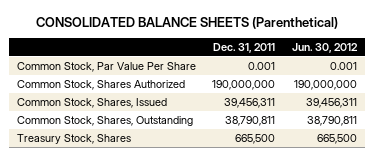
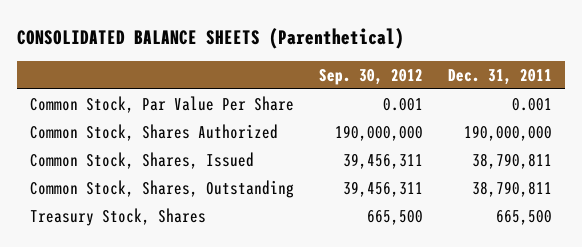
[291,42,358,53] Jun. 30, 2012 -> none
none -> [318,68,423,85] Sep. 30, 2012
[224,98,276,109] 39,456,311 -> [472,153,553,170] 38,790,811

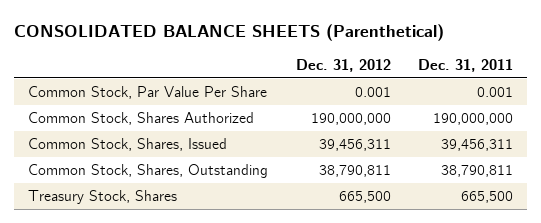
[318,68,423,85] Sep. 30, 2012 -> none
none -> [295,58,391,72] Dec. 31, 2012
[472,153,553,170] 38,790,811 -> [441,139,514,152] 39,456,311

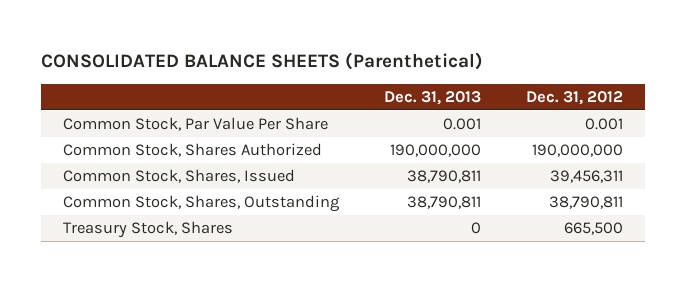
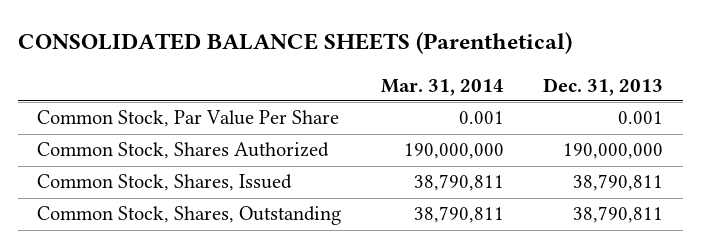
[525,91,623,106] Dec. 31, 2012 -> none
none -> [380,78,504,96] Mar. 31, 2014
[63,221,234,239] Treasury Stock, Shares -> none

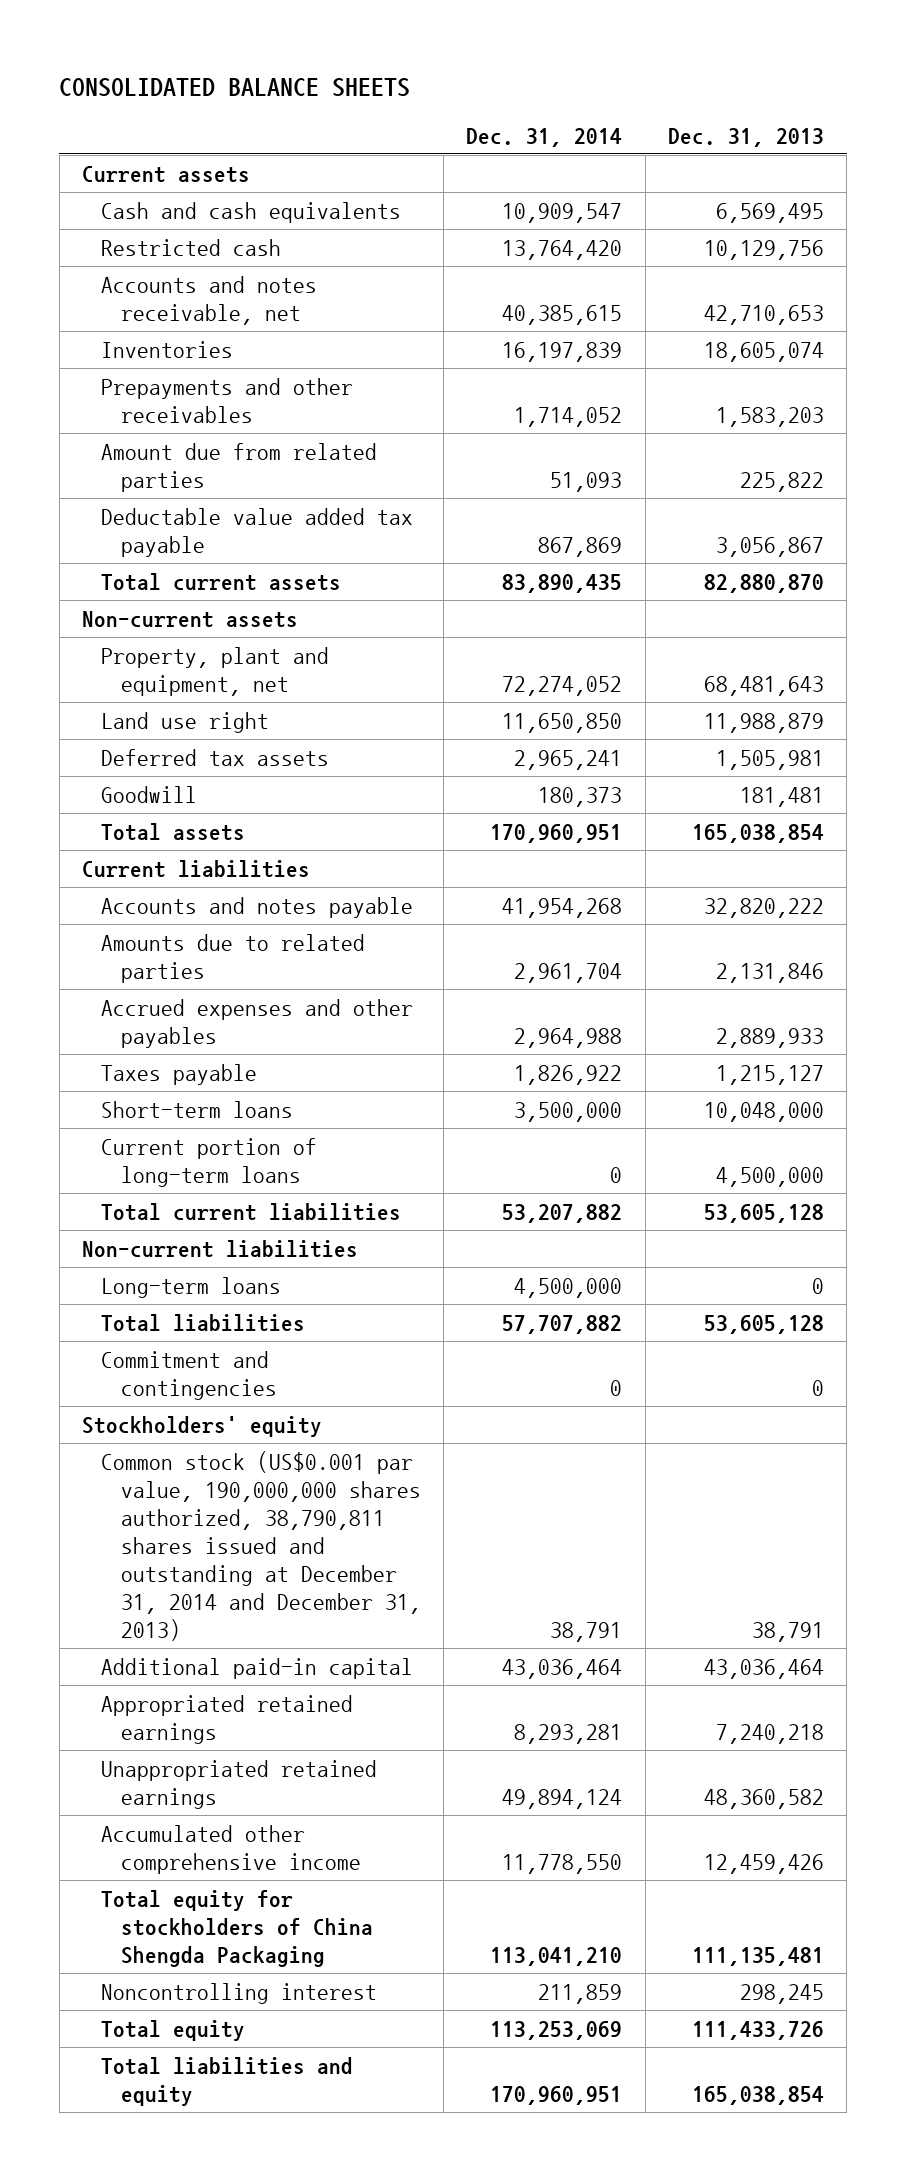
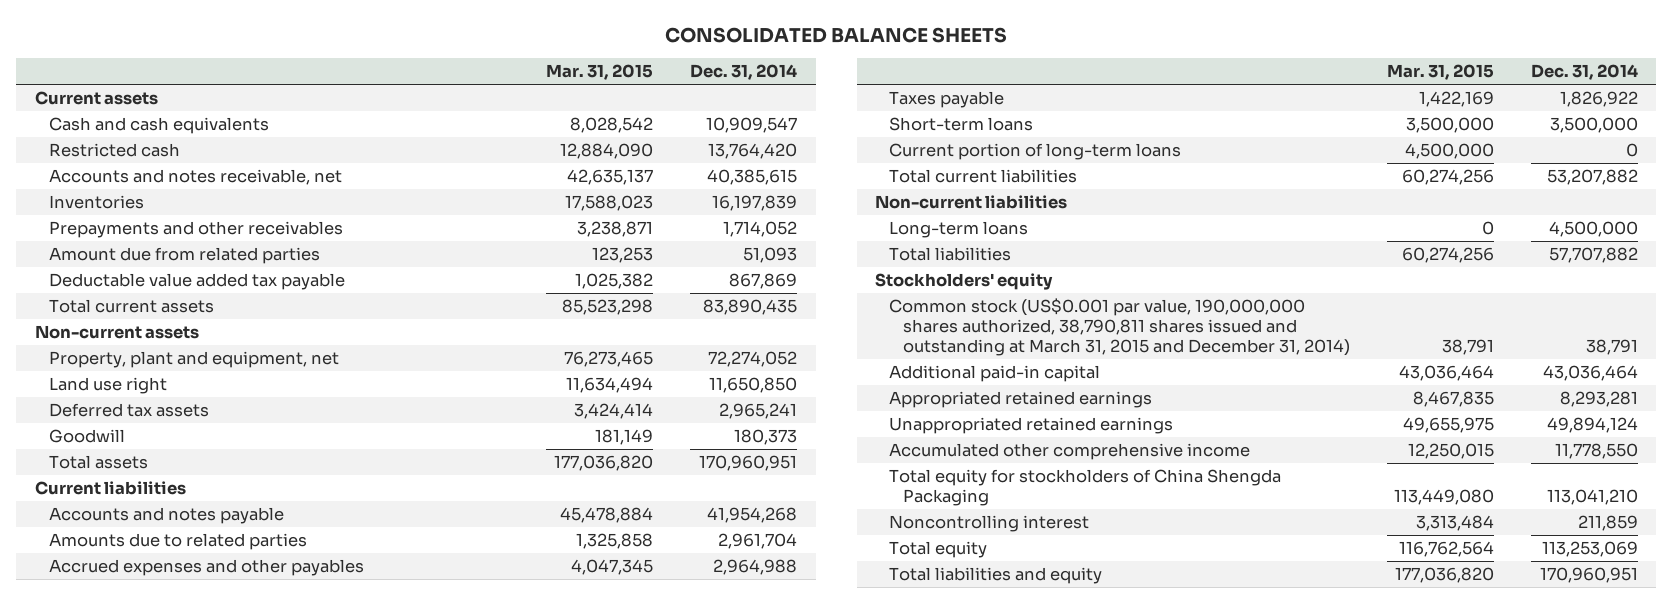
[667,127,824,147] Dec. 31, 2013 -> none
none -> [546,64,654,81] Mar. 31, 2015
[101,1350,277,1400] Commitment and contingencies -> none
[101,1450,421,1642] Common stock (US$0.001 par value, 190,000,000 shares authorized, 38,790,811 shares issued and outstanding at December 31, 2014 and December 31, 2013) -> [888,297,1350,357] Common stock (US$0.001 par value, 190,000,000 shares authorized, 38,790,811 shares issued and outstanding at March 31, 2015 and December 31, 2014)

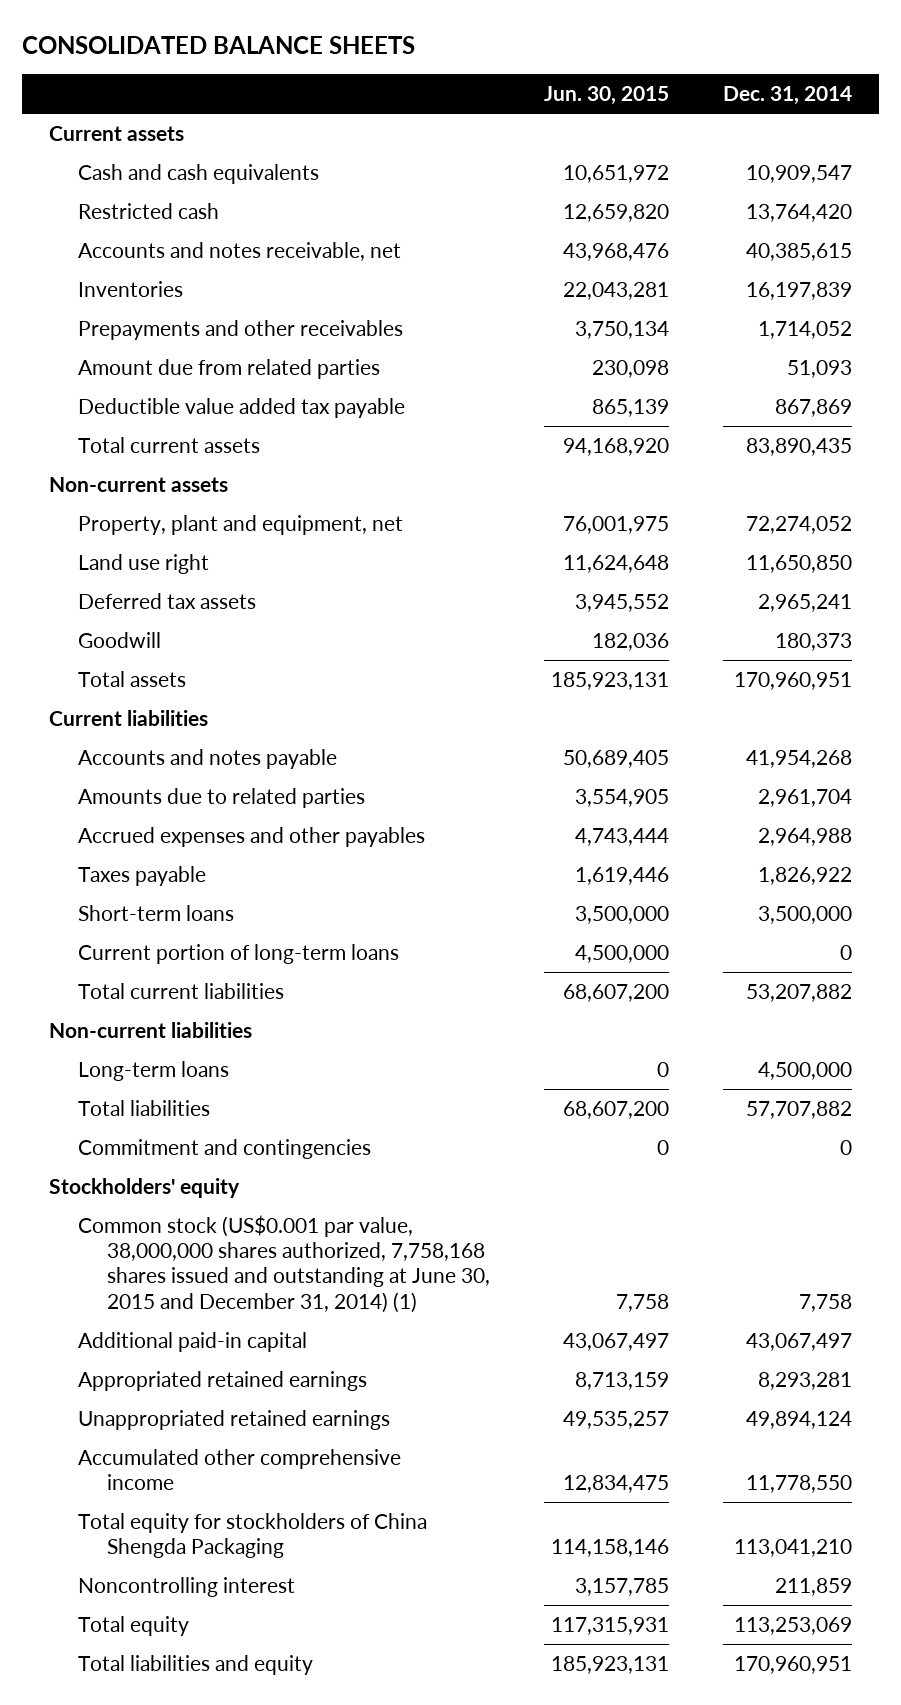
[546,64,654,81] Mar. 31, 2015 -> none
none -> [543,86,669,106] Jun. 30, 2015
[48,272,345,290] Deductable value added tax payable -> [78,397,406,418] Deductible value added tax payable
none -> [78,1138,372,1159] Commitment and contingencies
[888,297,1350,357] Common stock (US$0.001 par value, 190,000,000 shares authorized, 38,790,811 shares issued and outstanding at March 31, 2015 and December 31, 2014) -> [78,1214,491,1313] Common stock (US$0.001 par value, 38,000,000 shares authorized, 7,758,168 shares issued and outstanding at June 30, 2015 and December 31, 2014) (1)
[1585,339,1638,356] 38,791 -> [798,1293,852,1312] 7,758
[1542,364,1638,381] 43,036,464 -> [745,1332,852,1351] 43,067,497

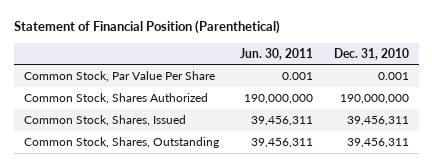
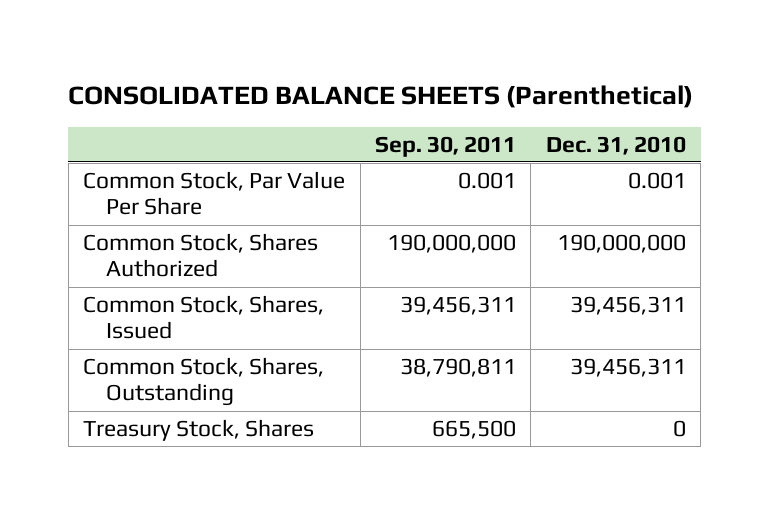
[13,20,280,35] Statement of Financial Position (Parenthetical) -> [68,84,694,108] CONSOLIDATED BALANCE SHEETS (Parenthetical)
[239,47,313,60] Jun. 30, 2011 -> none
none -> [375,135,517,157] Sep. 30, 2011
none -> [83,419,315,442] Treasury Stock, Shares

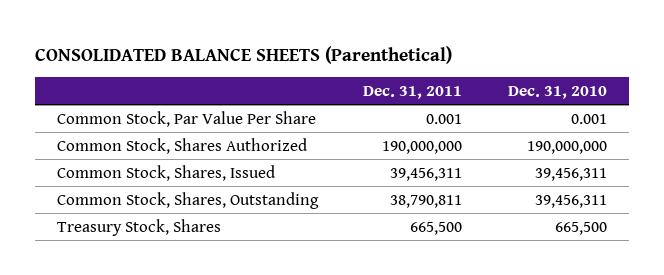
[375,135,517,157] Sep. 30, 2011 -> none
none -> [363,85,463,99] Dec. 31, 2011
[672,420,686,438] 0 -> [554,221,607,235] 665,500

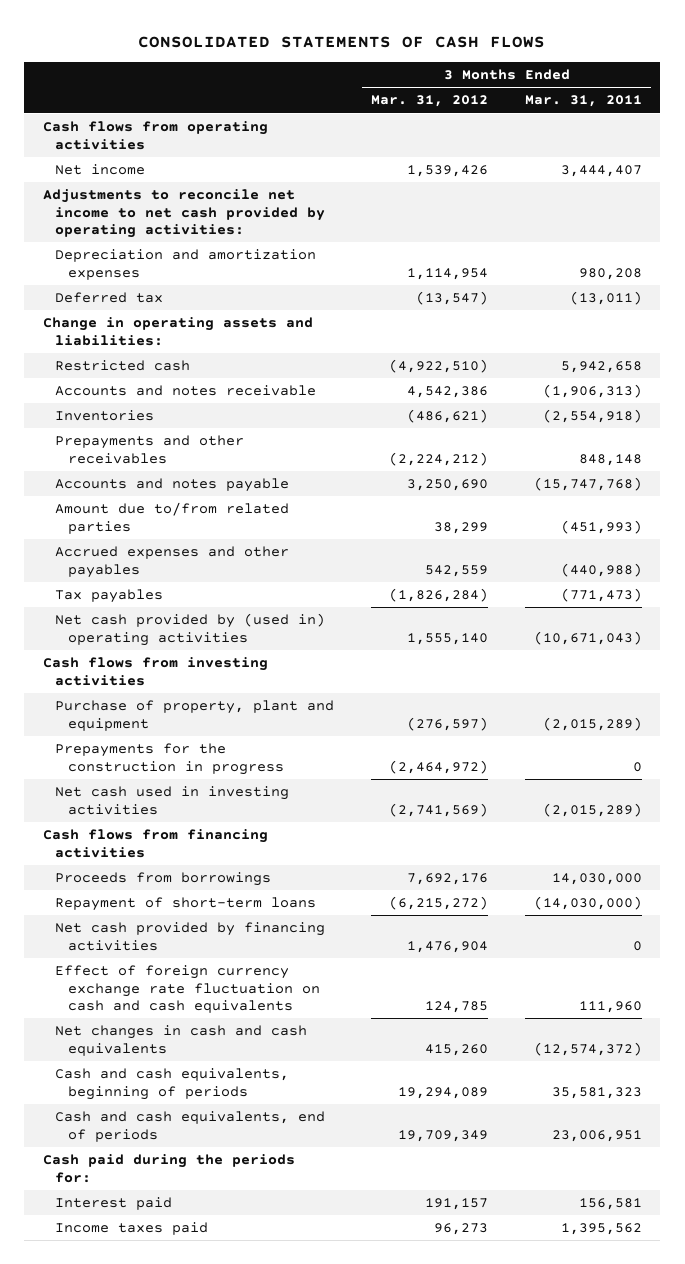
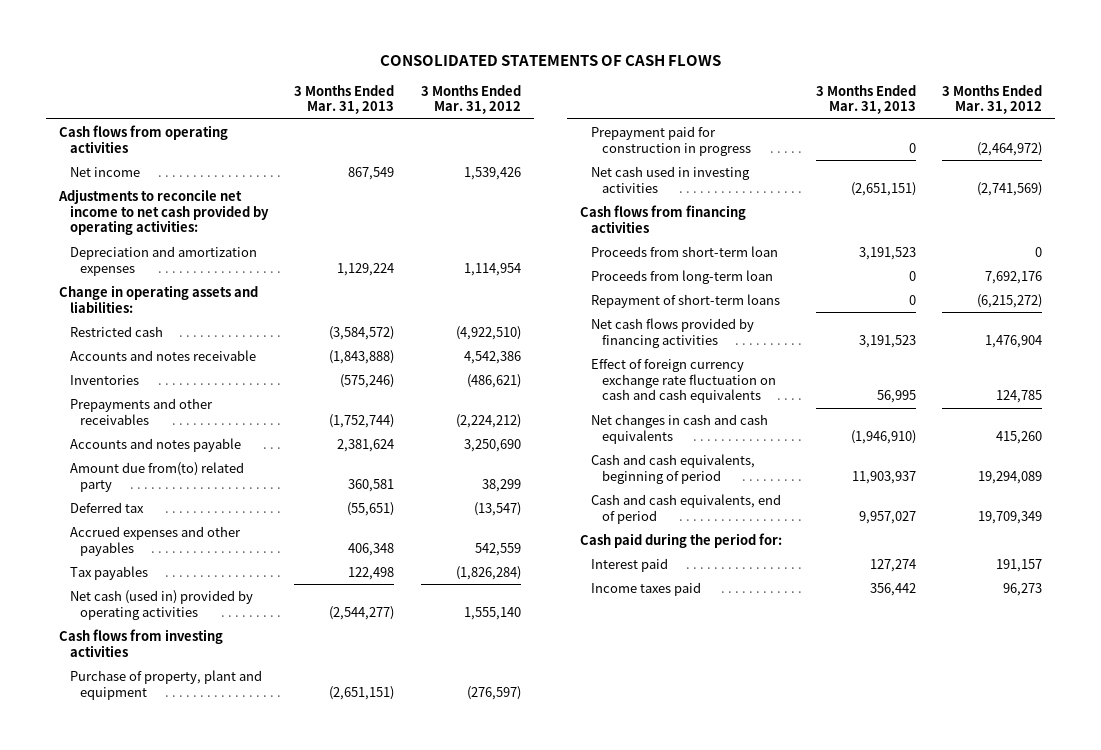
[524,95,642,108] Mar. 31, 2011 -> none
none -> [294,84,395,115] 3 Months Ended Mar. 31, 2013
[55,501,290,534] Amount due to/from related parties -> [69,461,244,492] Amount due from(to) related party
[55,291,164,303] Deferred tax -> [69,501,144,513] Deferred tax
[55,612,326,646] Net cash provided by (used in) operating activities -> [69,589,253,620] Net cash (used in) provided by operating activities
[55,742,284,775] Prepayments for the construction in progress -> [590,125,751,156] Prepayment paid for construction in progress
[55,871,272,886] Proceeds from borrowings -> [590,245,778,257] Proceeds from short-term loan
[407,872,489,885] 7,692,176 -> [1035,246,1043,257] 0
none -> [590,269,773,284] Proceeds from long-term loan
[55,921,326,951] Net cash provided by financing activities -> [590,317,754,348] Net cash flows provided by financing activities
[55,1067,290,1100] Cash and cash equivalents, beginning of periods -> [590,453,755,484] Cash and cash equivalents, beginning of period
[55,1110,326,1142] Cash and cash equivalents, end of periods -> [590,493,781,524] Cash and cash equivalents, end of period
[42,1153,295,1183] Cash paid during the periods for: -> [580,532,783,548] Cash paid during the period for:

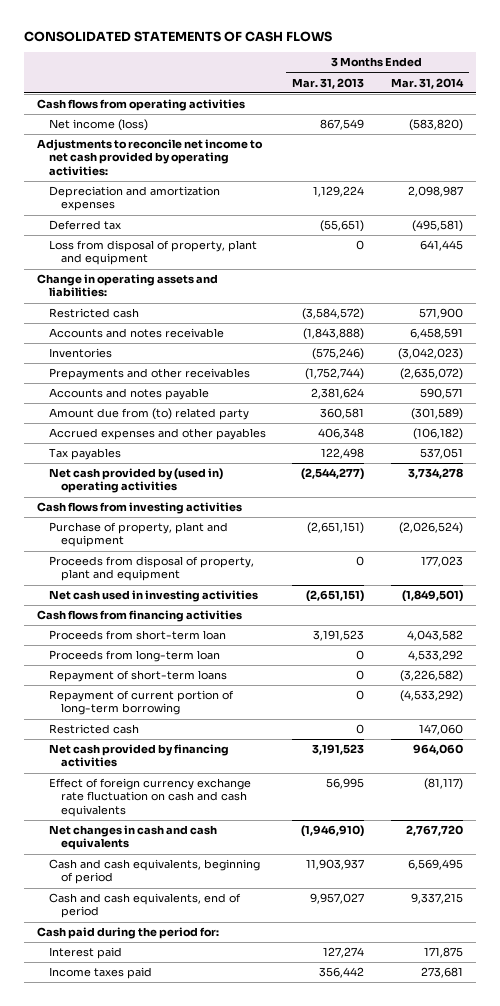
[420,84,521,115] 3 Months Ended Mar. 31, 2012 -> none
none -> [390,77,464,89] Mar. 31, 2014
[69,166,140,177] Net income -> [48,119,148,132] Net income (loss)
[69,501,144,513] Deferred tax -> [48,220,121,231] Deferred tax
none -> [48,240,257,266] Loss from disposal of property, plant and equipment
[69,461,244,492] Amount due from(to) related party -> [48,408,249,421] Amount due from (to) related party
[69,589,253,620] Net cash (used in) provided by operating activities -> [48,468,223,494] Net cash provided by (used in) operating activities
[590,125,751,156] Prepayment paid for construction in progress -> none
none -> [48,556,254,582] Proceeds from disposal of property, plant and equipment
none -> [48,690,234,716] Repayment of current portion of long-term borrowing
none -> [48,724,139,735] Restricted cash
[590,317,754,348] Net cash flows provided by financing activities -> [48,744,229,768] Net cash provided by financing activities

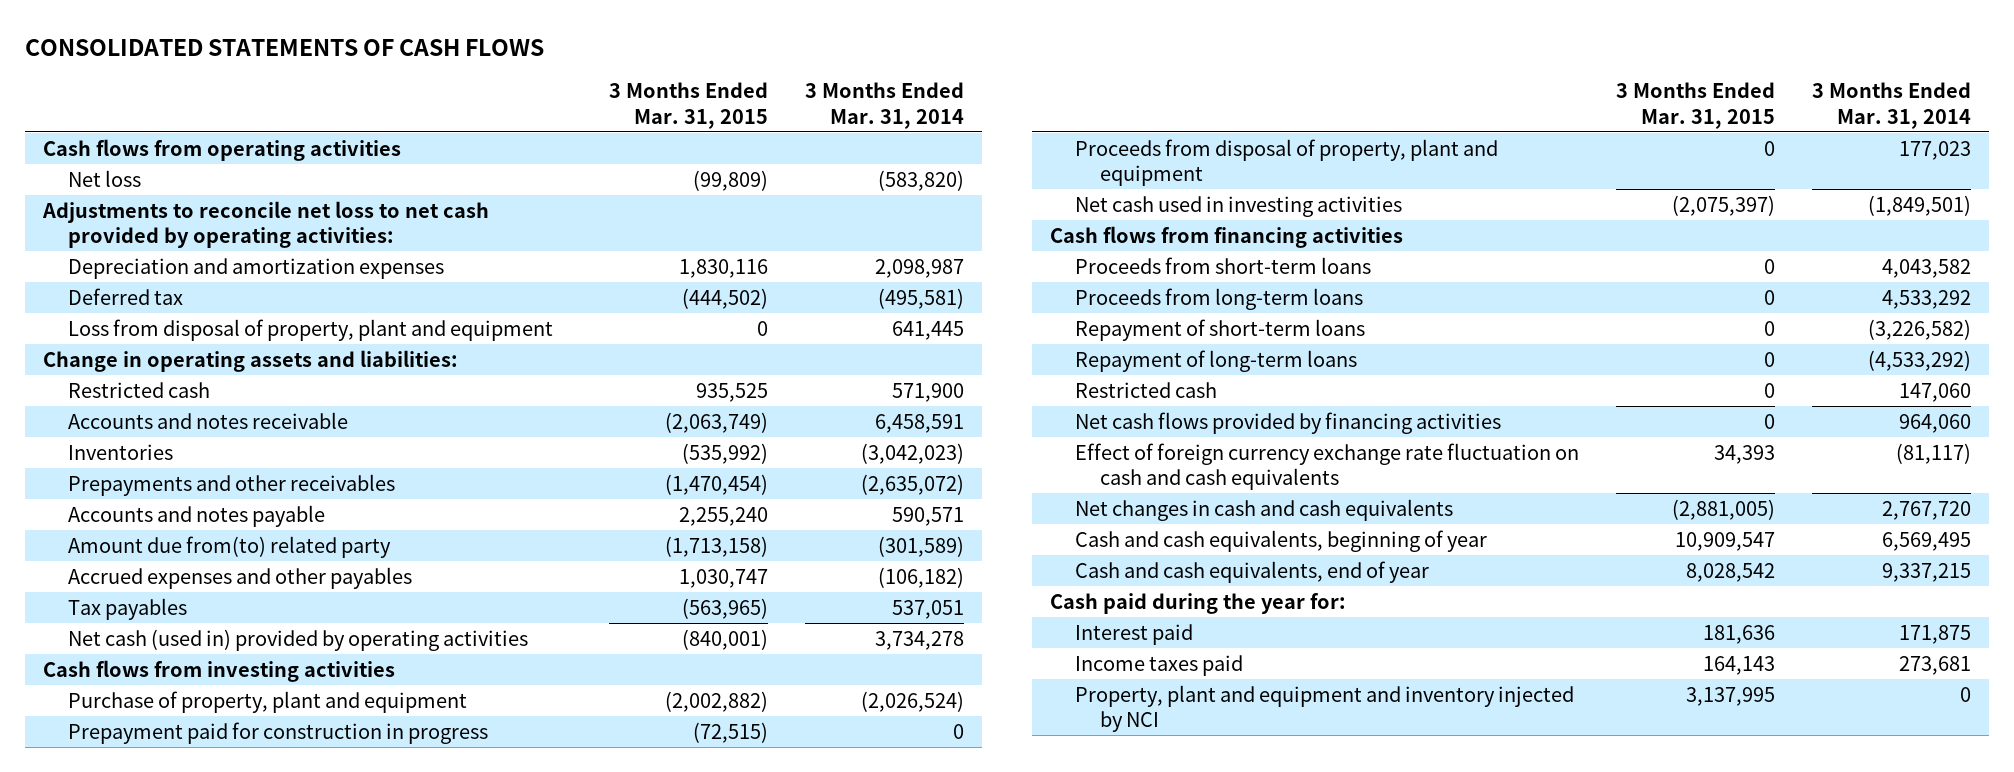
[292,77,365,89] Mar. 31, 2013 -> none
none -> [608,82,768,129] 3 Months Ended Mar. 31, 2015
[48,119,148,132] Net income (loss) -> [67,169,141,187] Net loss
[37,139,264,176] Adjustments to reconcile net income to net cash provided by operating activities: -> [41,200,489,249] Adjustments to reconcile net loss to net cash provided by operating activities:
[48,408,249,421] Amount due from (to) related party -> [67,535,391,558] Amount due from(to) related party
[48,468,223,494] Net cash provided by (used in) operating activities -> [67,628,528,651] Net cash (used in) provided by operating activities
none -> [67,721,488,744] Prepayment paid for construction in progress
[48,630,226,641] Proceeds from short-term loan -> [1075,256,1372,274] Proceeds from short-term loans
[48,650,220,663] Proceeds from long-term loan -> [1075,287,1364,310] Proceeds from long-term loans
[48,690,234,716] Repayment of current portion of long-term borrowing -> [1075,349,1358,372] Repayment of long-term loans
[48,744,229,768] Net cash provided by financing activities -> [1075,411,1502,434] Net cash flows provided by financing activities
[48,859,260,885] Cash and cash equivalents, beginning of period -> [1075,529,1488,552] Cash and cash equivalents, beginning of year
[48,893,241,919] Cash and cash equivalents, end of period -> [1075,560,1430,583] Cash and cash equivalents, end of year
[37,927,220,940] Cash paid during the period for: -> [1050,592,1347,614] Cash paid during the year for:
none -> [1075,684,1575,733] Property, plant and equipment and inventory injected by NCI

